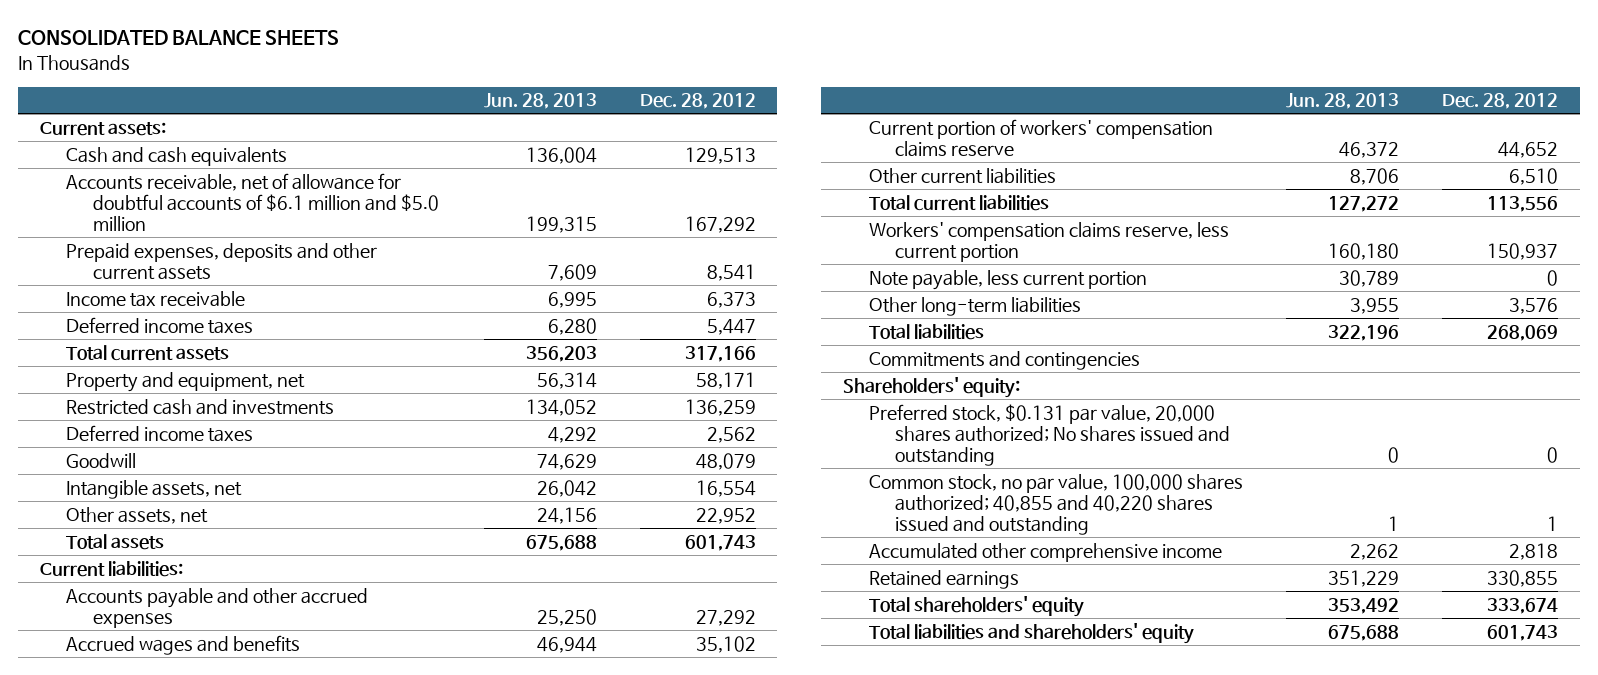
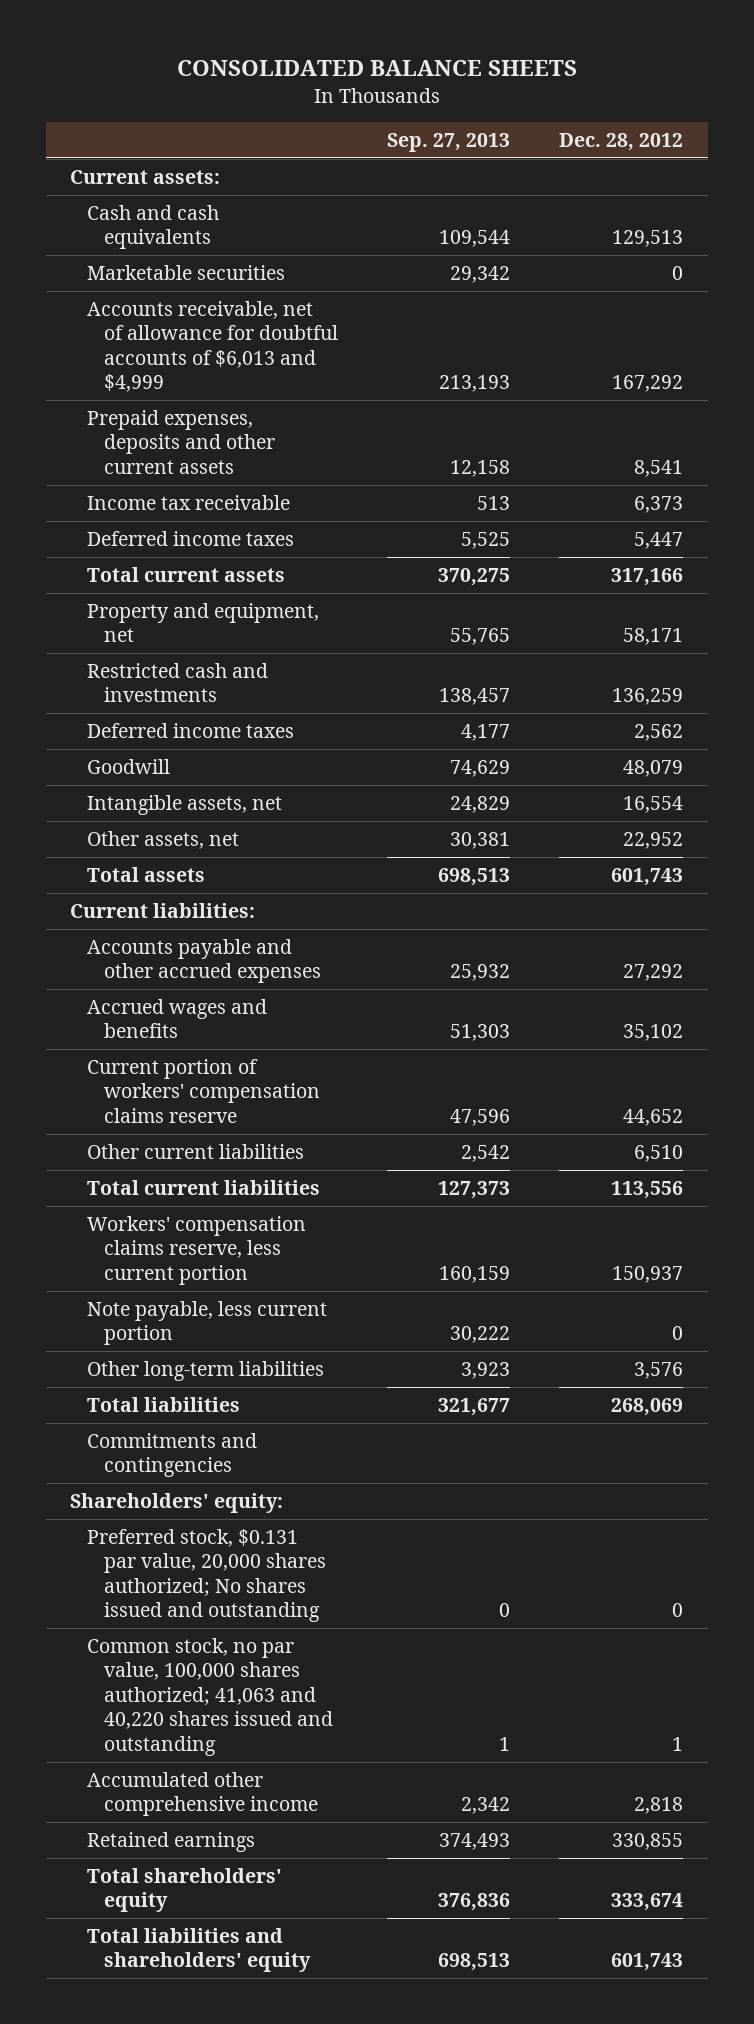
[483,93,597,110] Jun. 28, 2013 -> none
none -> [386,132,510,152] Sep. 27, 2013
none -> [87,264,286,280] Marketable securities
[66,172,439,232] Accounts receivable, net of allowance for doubtful accounts of $6.1 million and $5.0 million -> [87,300,338,393] Accounts receivable, net of allowance for doubtful accounts of $6,013 and $4,999
[868,473,1243,536] Common stock, no par value, 100,000 shares authorized; 40,855 and 40,220 shares issued and outstanding -> [87,1637,333,1756] Common stock, no par value, 100,000 shares authorized; 41,063 and 40,220 shares issued and outstanding

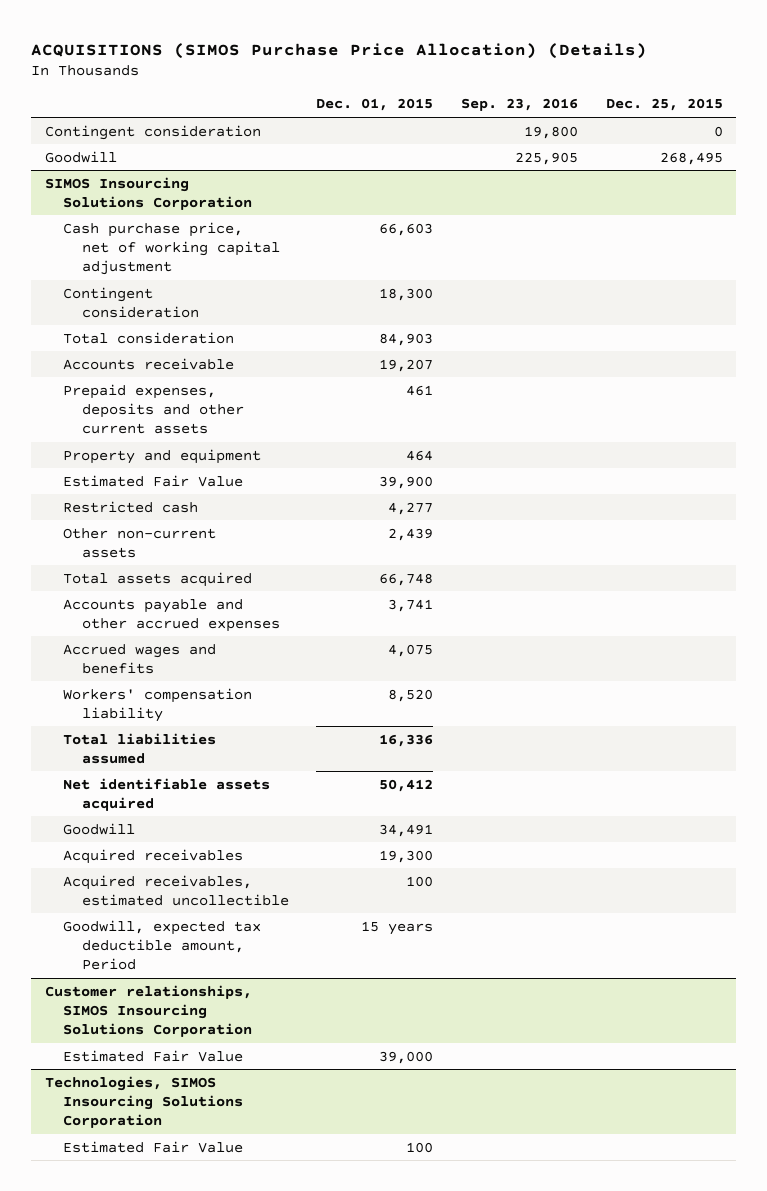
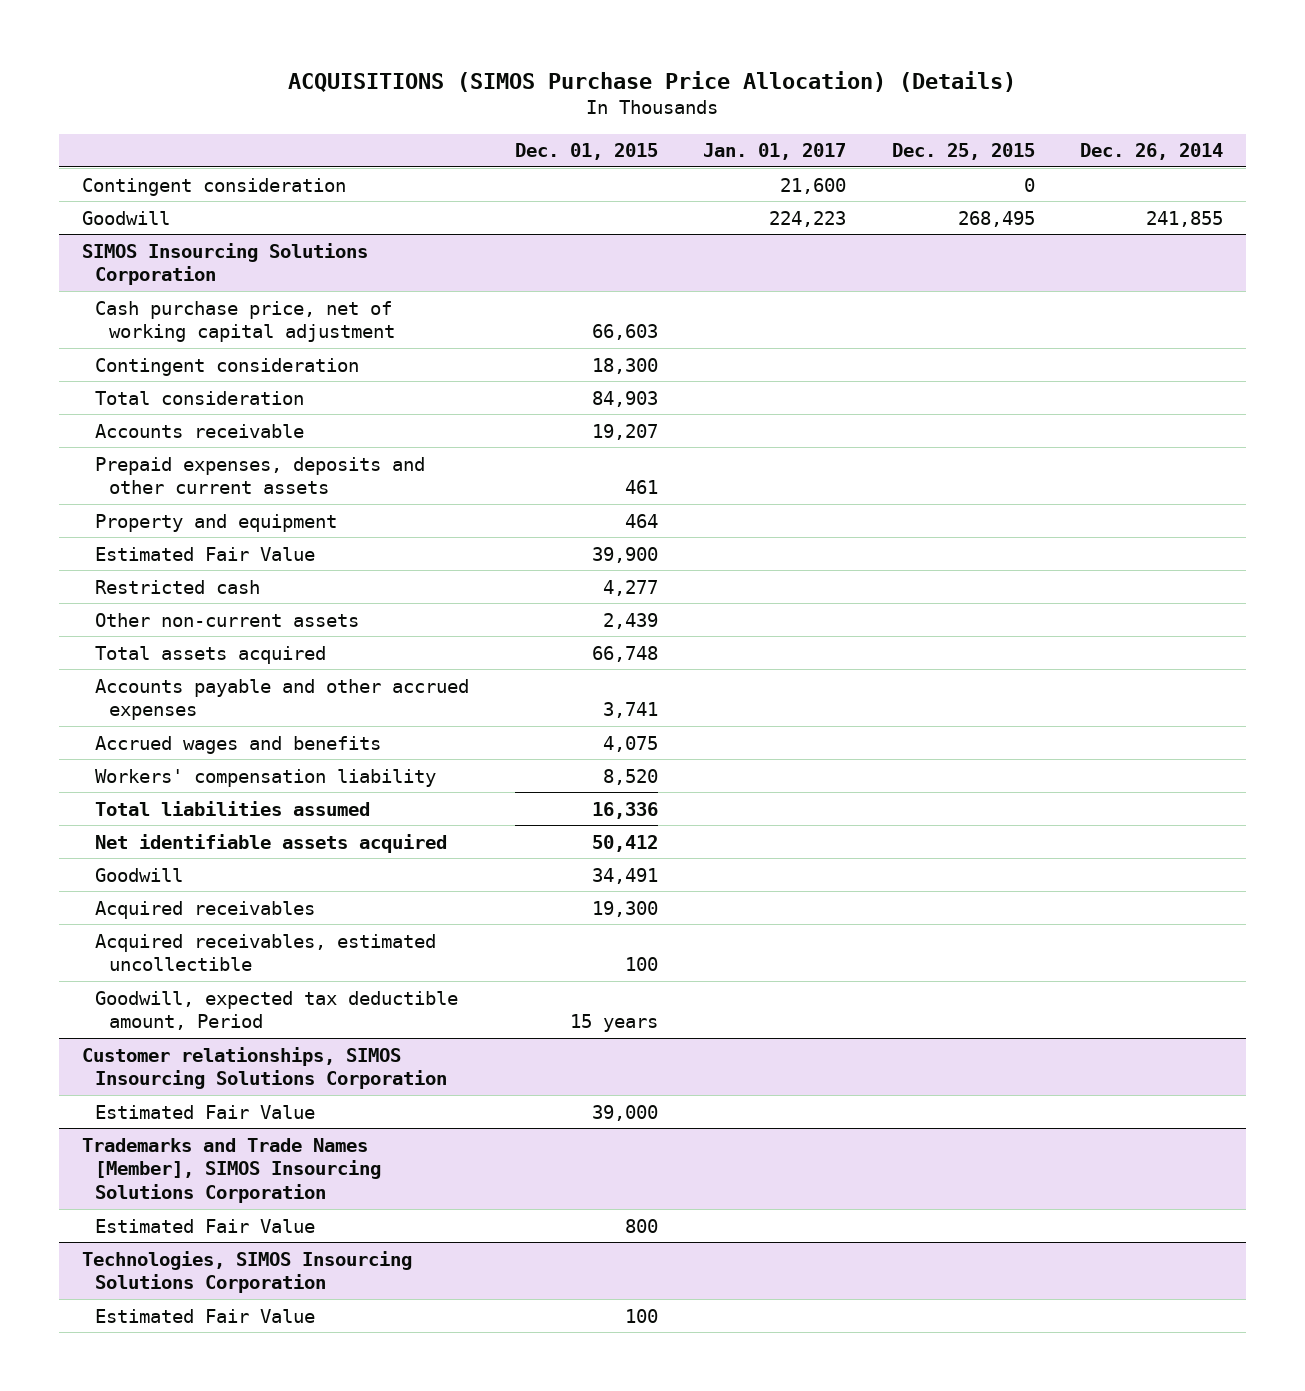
[461,98,579,112] Sep. 23, 2016 -> none
none -> [703,143,847,161] Jan. 01, 2017
none -> [1080,143,1224,161] Dec. 26, 2014
none -> [81,1137,382,1204] Trademarks and Trade Names [Member], SIMOS Insourcing Solutions Corporation
none -> [95,1218,316,1233] Estimated Fair Value

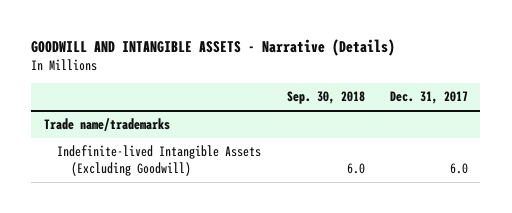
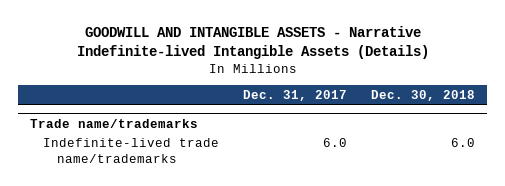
[31,38,396,56] GOODWILL AND INTANGIBLE ASSETS - Narrative (Details) -> [76,26,429,60] GOODWILL AND INTANGIBLE ASSETS - Narrative Indefinite-lived Intangible Assets (Details)
[286,91,365,105] Sep. 30, 2018 -> none
none -> [371,90,476,102] Dec. 30, 2018
[57,145,262,176] Indefinite-lived Intangible Assets (Excluding Goodwill) -> [43,137,220,163] Indefinite-lived trade name/trademarks

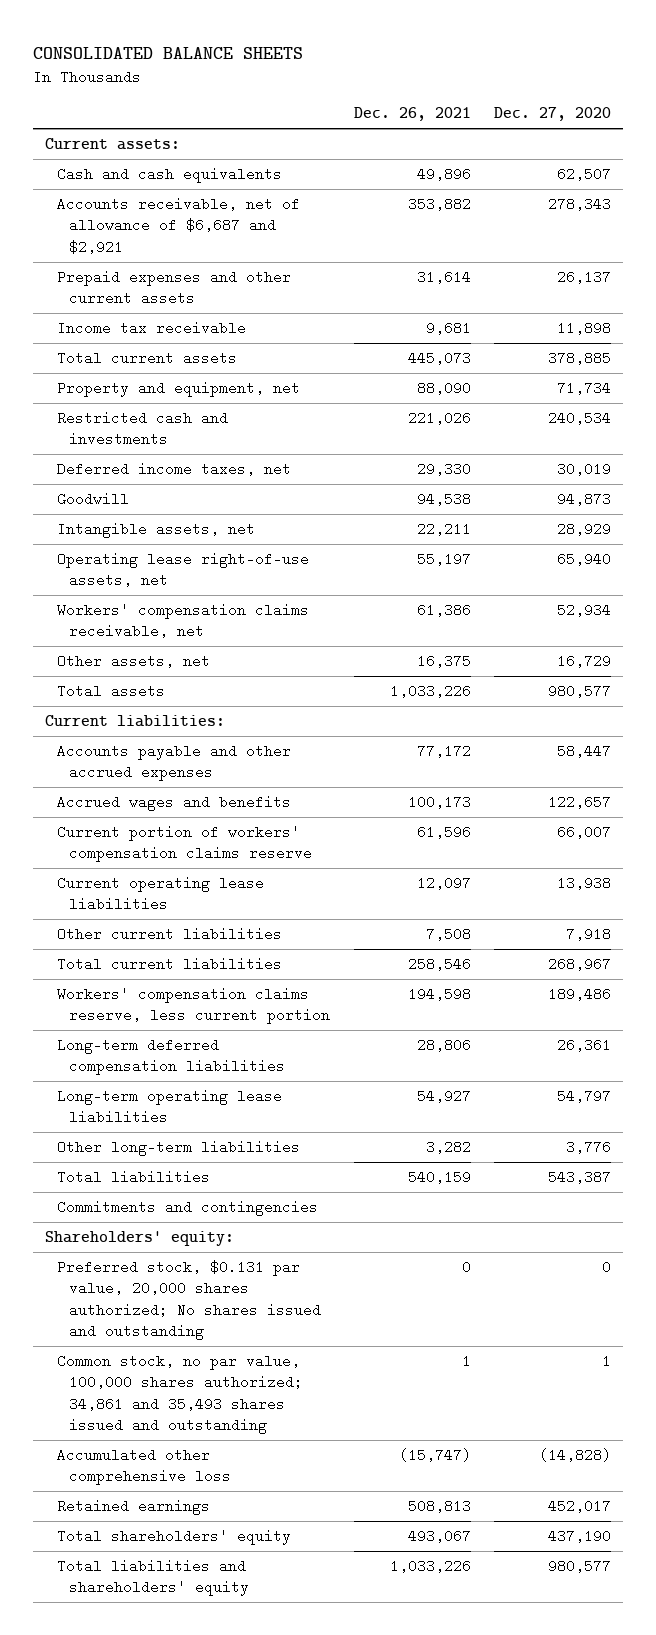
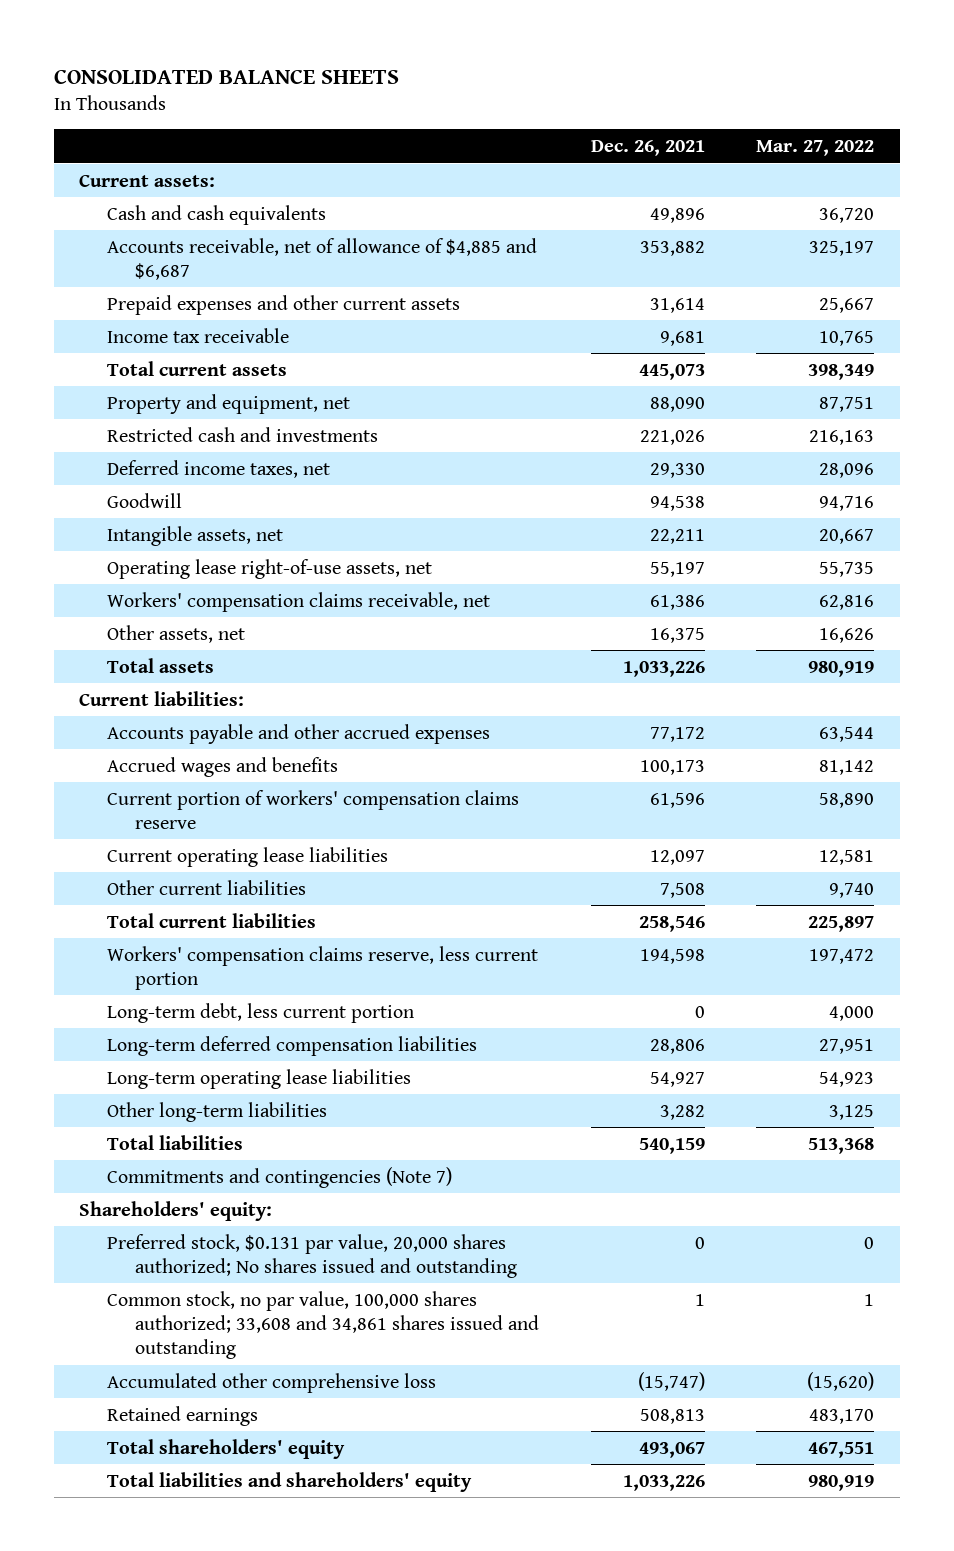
[494,107,612,122] Dec. 27, 2020 -> none
none -> [756,140,875,157] Mar. 27, 2022
[57,197,301,254] Accounts receivable, net of allowance of $6,687 and $2,921 -> [107,237,538,280] Accounts receivable, net of allowance of $4,885 and $6,687
none -> [107,1002,415,1023] Long-term debt, less current portion
[57,1200,319,1217] Commitments and contingencies -> [107,1166,453,1188] Commitments and contingencies (Note 7)
[57,1354,304,1434] Common stock, no par value, 100,000 shares authorized; 34,861 and 35,493 shares issued and outstanding -> [107,1290,539,1360] Common stock, no par value, 100,000 shares authorized; 33,608 and 34,861 shares issued and outstanding

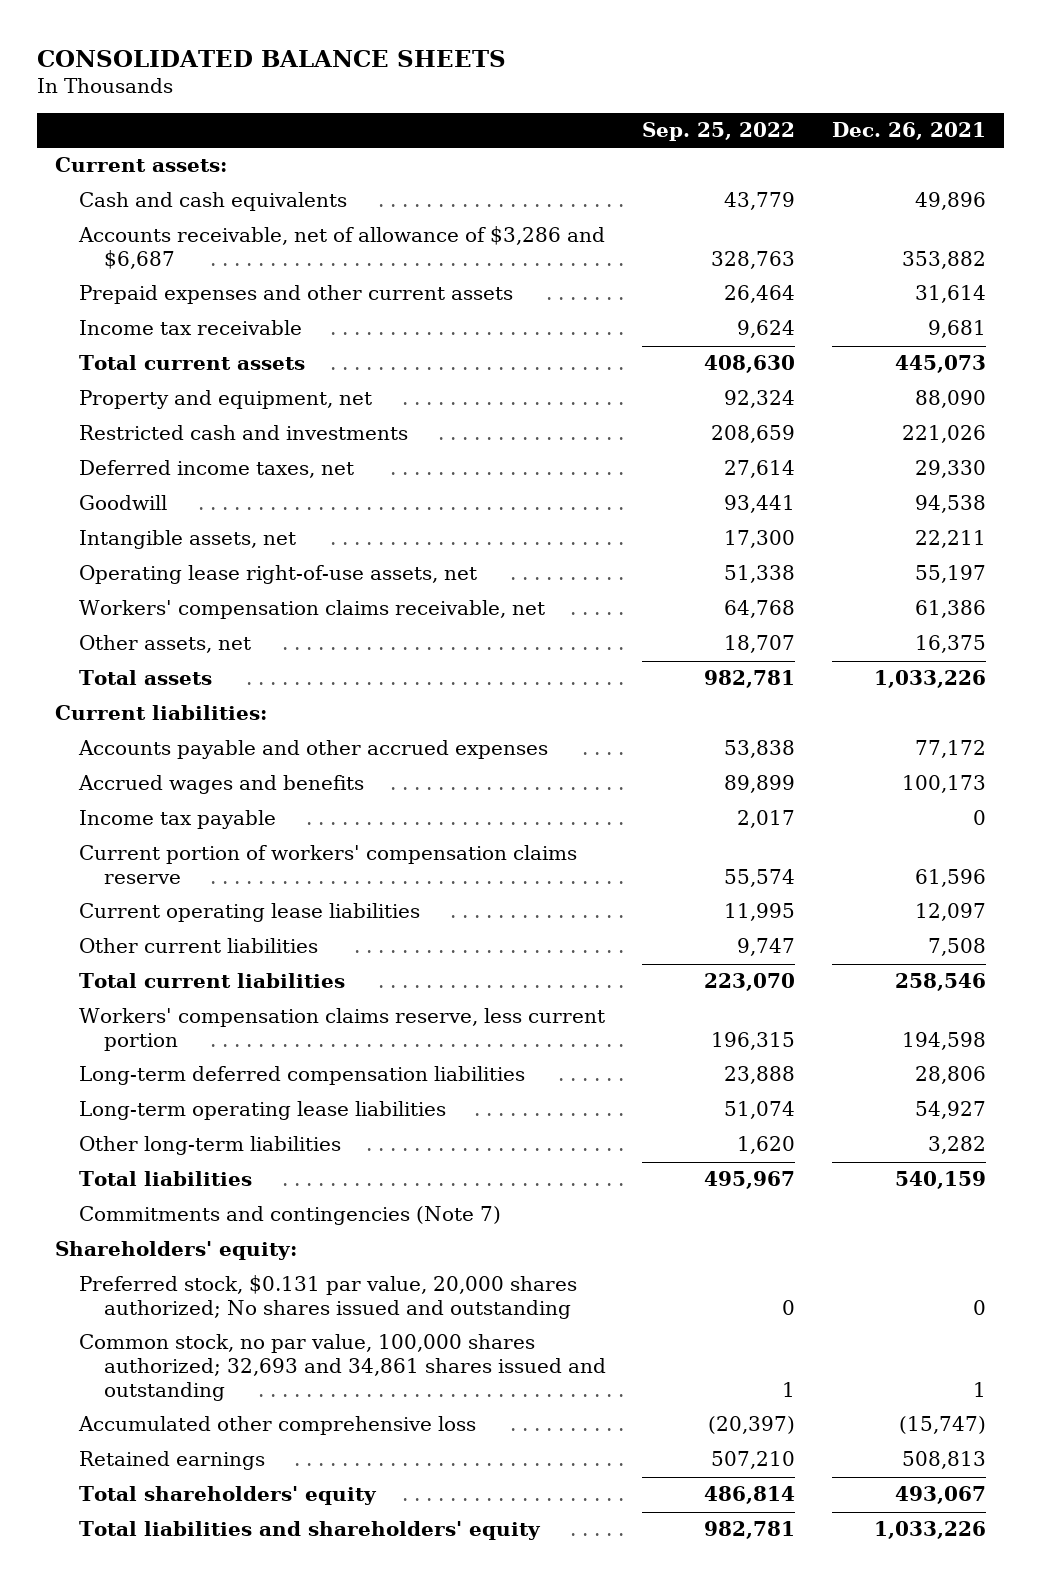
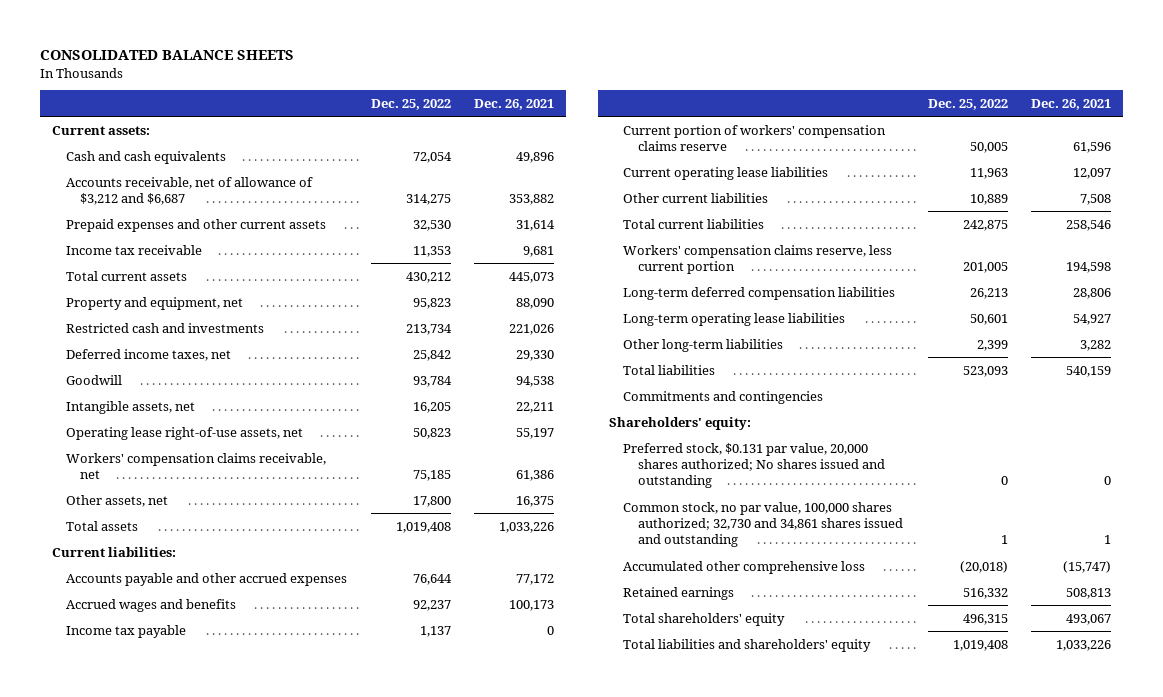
[642,121,796,141] Sep. 25, 2022 -> none
none -> [370,98,451,110] Dec. 25, 2022
[78,226,606,270] Accounts receivable, net of allowance of $3,286 and $6,687 -> [66,176,314,205] Accounts receivable, net of allowance of $3,212 and $6,687
[79,1206,502,1226] Commitments and contingencies (Note 7) -> [623,390,824,404] Commitments and contingencies
[79,1334,607,1401] Common stock, no par value, 100,000 shares authorized; 32,693 and 34,861 shares issued and outstanding -> [623,501,903,548] Common stock, no par value, 100,000 shares authorized; 32,730 and 34,861 shares issued and outstanding

